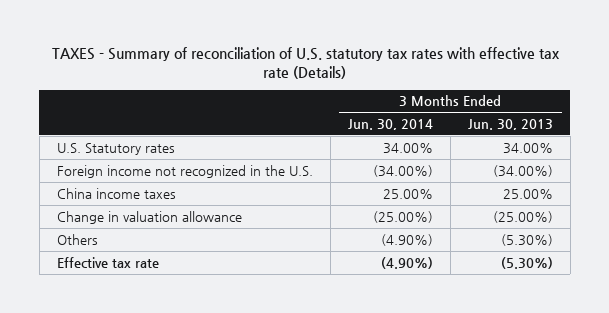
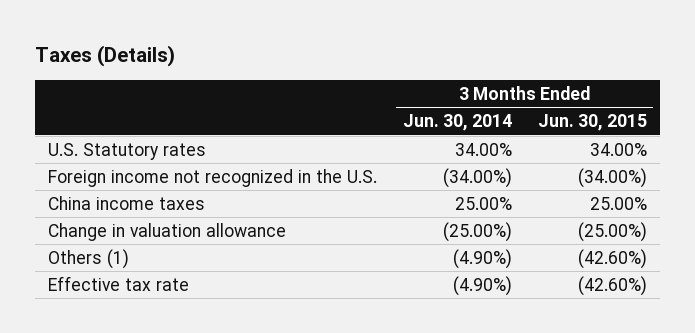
[51,47,560,80] TAXES - Summary of reconciliation of U.S. statutory tax rates with effective tax rate (Details) -> [34,45,175,68] Taxes (Details)
[467,118,553,130] Jun. 30, 2013 -> none
none -> [537,114,647,132] Jun. 30, 2015
[56,233,98,245] Others -> [47,248,129,269] Others (1)

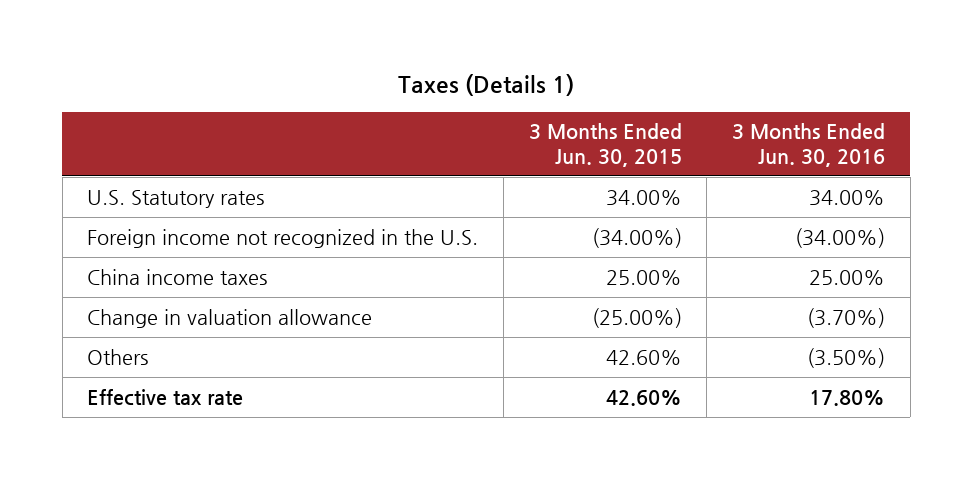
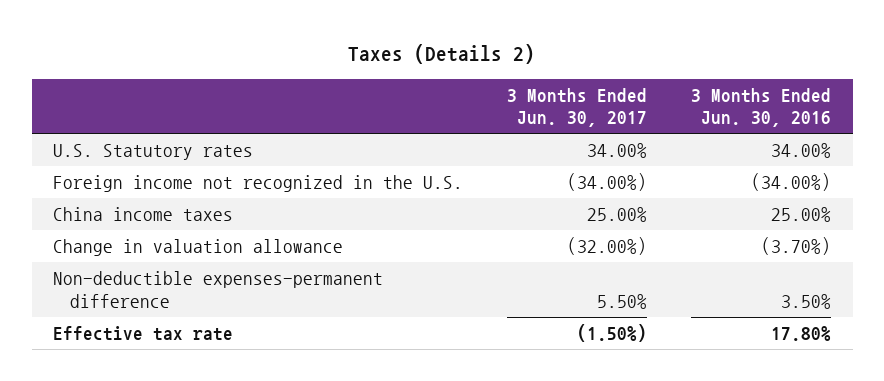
[398,74,575,97] Taxes (Details 1) -> [348,44,536,65] Taxes (Details 2)
[528,123,682,167] 3 Months Ended Jun. 30, 2015 -> none
none -> [507,87,648,128] 3 Months Ended Jun. 30, 2017
[87,348,149,365] Others -> none
none -> [53,270,384,308] Non-deductible expenses-permanent difference

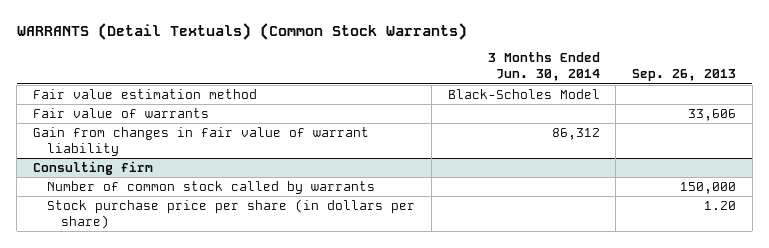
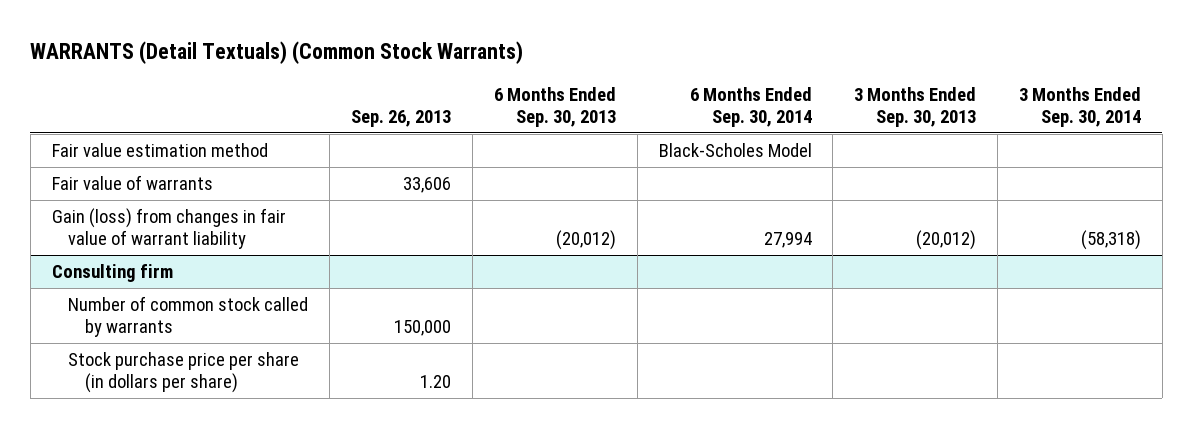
[487,52,600,82] 3 Months Ended Jun. 30, 2014 -> none
none -> [493,86,616,127] 6 Months Ended Sep. 30, 2013
none -> [689,86,812,127] 6 Months Ended Sep. 30, 2014
none -> [854,86,977,127] 3 Months Ended Sep. 30, 2013
none -> [1019,86,1142,127] 3 Months Ended Sep. 30, 2014
[32,126,369,156] Gain from changes in fair value of warrant liability -> [51,208,286,250] Gain (loss) from changes in fair value of warrant liability

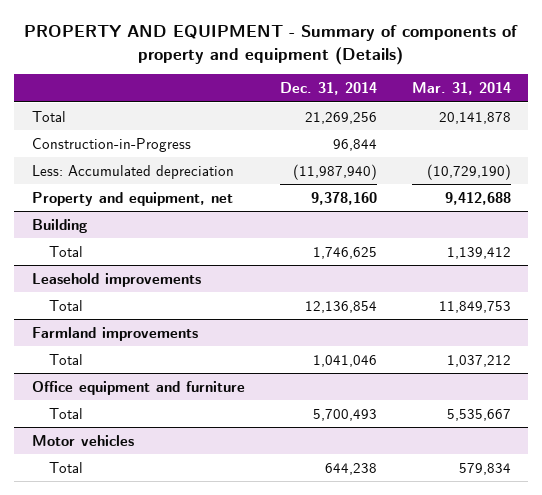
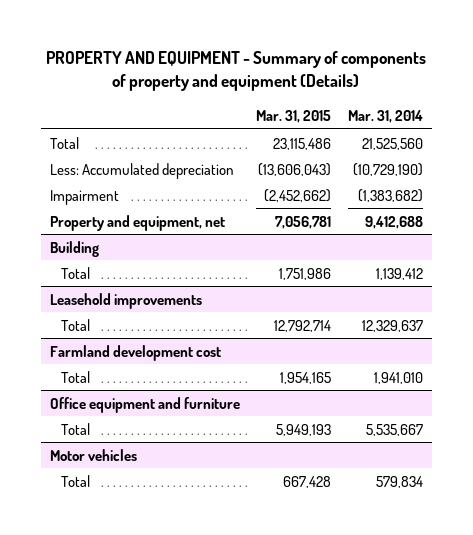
[279,81,377,95] Dec. 31, 2014 -> none
none -> [256,109,332,123] Mar. 31, 2015
[31,137,191,152] Construction-in-Progress -> none
[438,111,511,124] 20,141,878 -> [362,137,424,150] 21,525,560
none -> [49,189,119,205] Impairment
[438,300,511,313] 11,849,753 -> [362,319,424,332] 12,329,637
[31,326,198,341] Farmland improvements -> [49,344,221,361] Farmland development cost
[446,354,511,367] 1,037,212 -> [374,371,424,384] 1,941,010

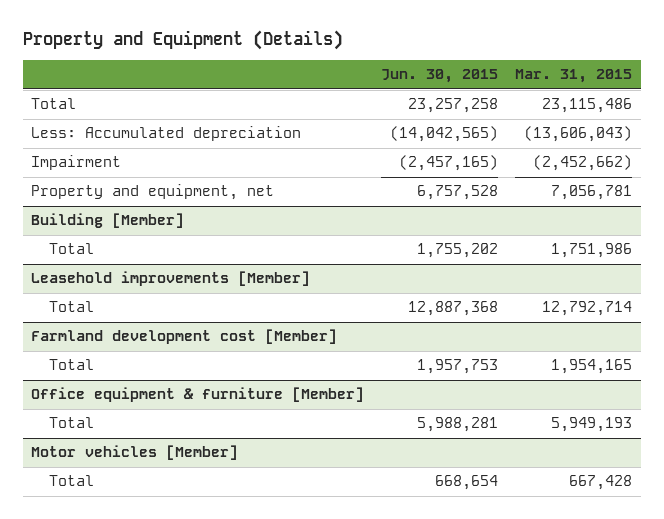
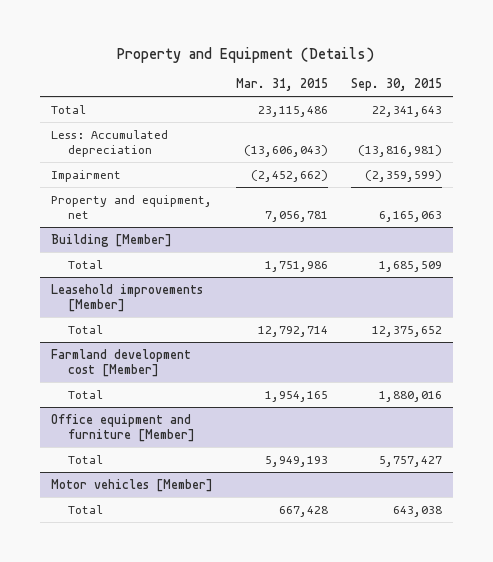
[381,69,499,84] Jun. 30, 2015 -> none
none -> [350,78,442,92] Sep. 30, 2015
[31,387,365,403] Office equipment & furniture [Member] -> [51,413,195,443] Office equipment and furniture [Member]

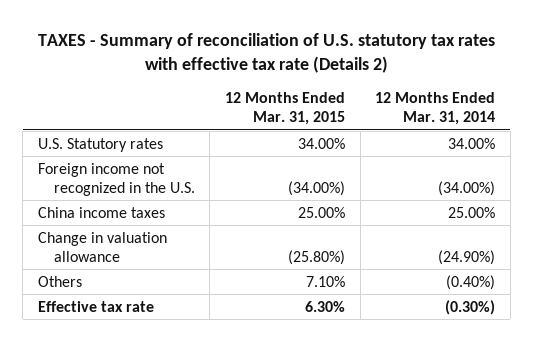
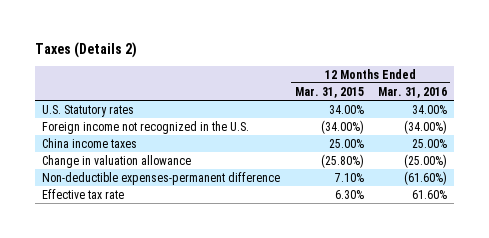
[37,33,495,74] TAXES - Summary of reconciliation of U.S. statutory tax rates with effective tax rate (Details 2) -> [35,41,138,58] Taxes (Details 2)
[375,91,496,126] 12 Months Ended Mar. 31, 2014 -> none
none -> [377,86,447,98] Mar. 31, 2016
[37,275,82,287] Others -> none
none -> [42,171,281,185] Non-deductible expenses-permanent difference

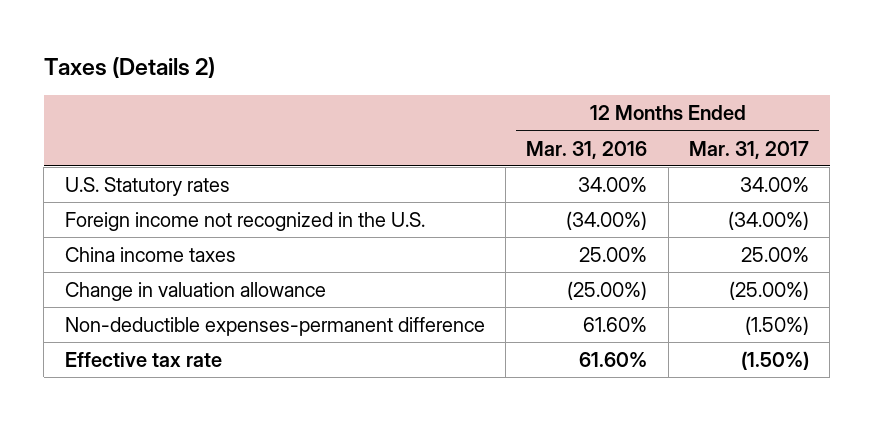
[294,86,364,98] Mar. 31, 2015 -> none
none -> [688,140,809,159] Mar. 31, 2017
[403,170,447,185] (61.60%) -> [583,317,648,333] 61.60%

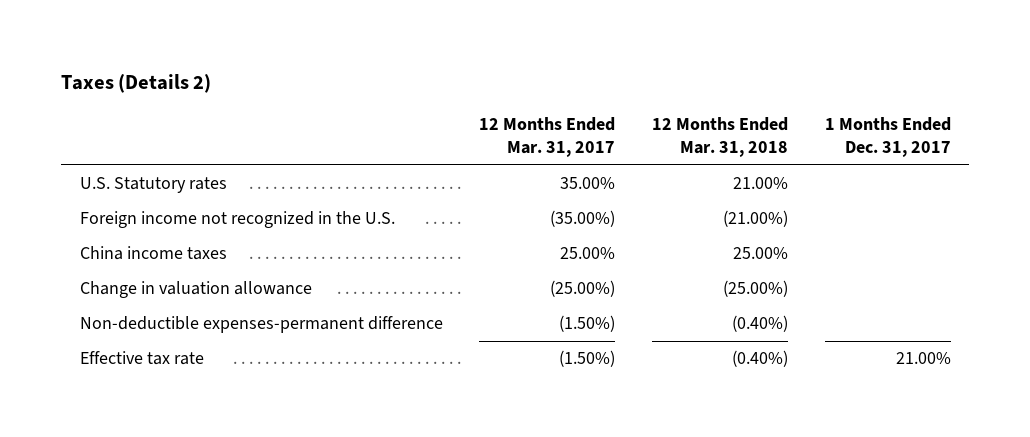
[526,140,648,159] Mar. 31, 2016 -> none
none -> [651,117,788,158] 12 Months Ended Mar. 31, 2018
none -> [824,117,951,158] 1 Months Ended Dec. 31, 2017
[739,177,809,193] 34.00% -> [560,177,616,190] 35.00%
[727,211,809,231] (34.00%) -> [550,210,616,228] (35.00%)

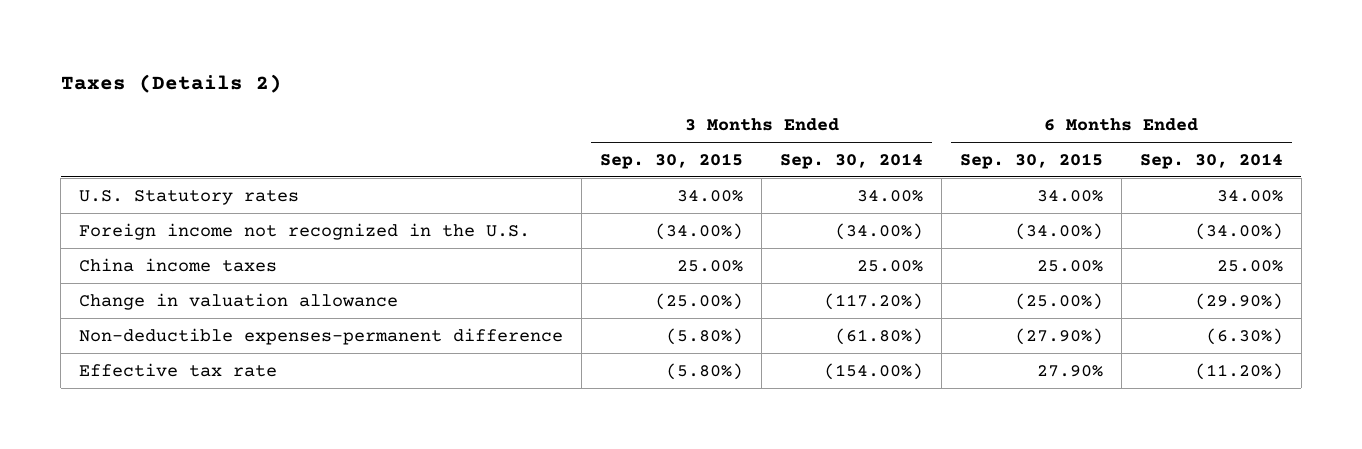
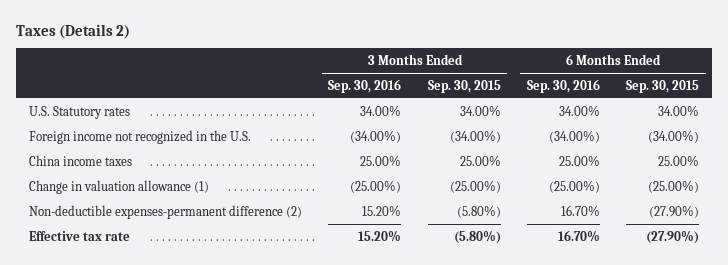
[779,152,923,169] Sep. 30, 2014 -> none
[1139,152,1283,169] Sep. 30, 2014 -> none
none -> [328,78,402,93] Sep. 30, 2016
none -> [527,78,601,93] Sep. 30, 2016
[79,292,399,310] Change in valuation allowance -> [29,179,210,194] Change in valuation allowance (1)
[79,327,564,345] Non-deductible expenses-permanent difference -> [29,204,303,219] Non-deductible expenses-permanent difference (2)
[1036,364,1103,377] 27.90% -> [646,229,700,244] (27.90%)

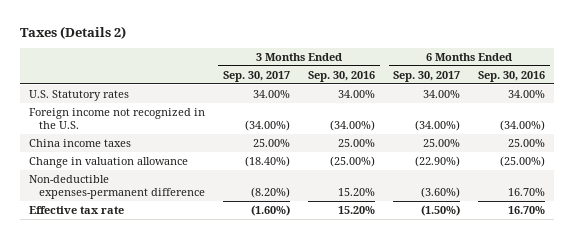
[427,79,501,93] Sep. 30, 2015 -> none
[626,79,700,93] Sep. 30, 2015 -> none
none -> [222,70,290,82] Sep. 30, 2017
none -> [393,70,461,82] Sep. 30, 2017
[29,179,210,194] Change in valuation allowance (1) -> [28,156,188,168] Change in valuation allowance
[29,204,303,219] Non-deductible expenses-permanent difference (2) -> [28,174,205,200] Non-deductible expenses-permanent difference

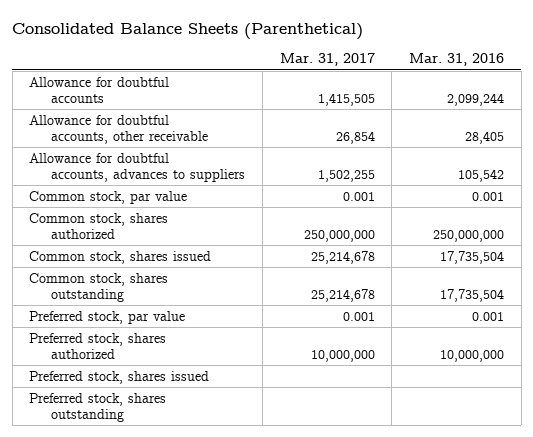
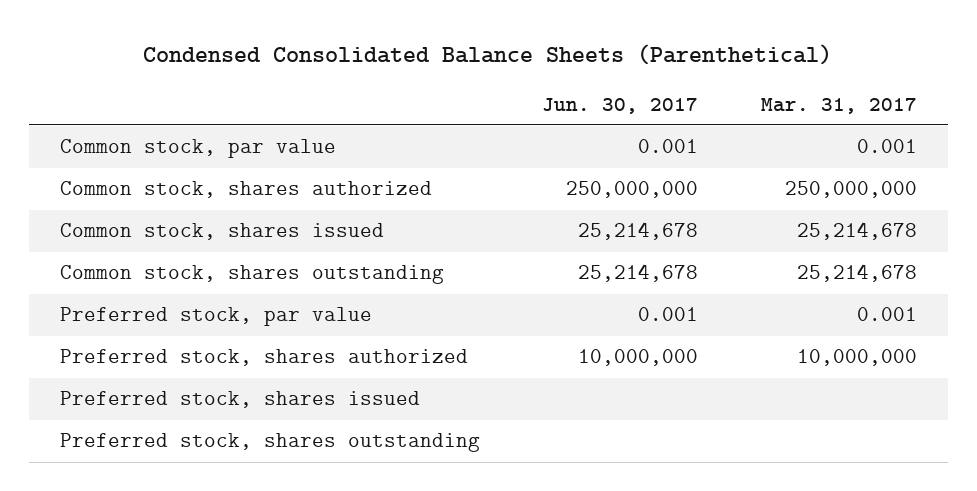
[12,22,364,40] Consolidated Balance Sheets (Parenthetical) -> [143,43,833,65] Condensed Consolidated Balance Sheets (Parenthetical)
[408,53,504,67] Mar. 31, 2016 -> none
none -> [542,97,699,114] Jun. 30, 2017
[29,76,170,103] Allowance for doubtful accounts -> none
[29,114,209,144] Allowance for doubtful accounts, other receivable -> none
[29,152,246,182] Allowance for doubtful accounts, advances to suppliers -> none

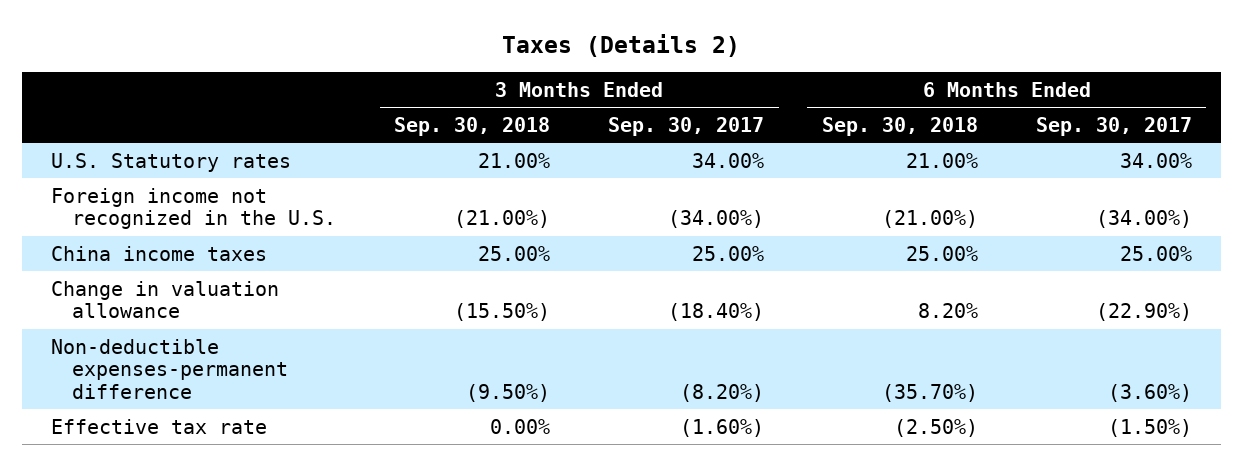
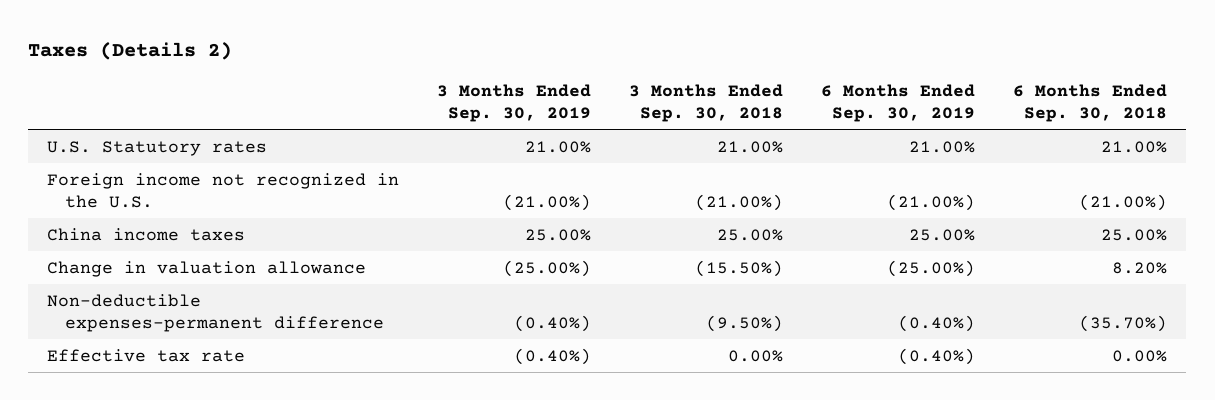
[608,117,765,137] Sep. 30, 2017 -> none
[1035,117,1192,137] Sep. 30, 2017 -> none
none -> [437,83,592,122] 3 Months Ended Sep. 30, 2019
none -> [821,83,976,122] 6 Months Ended Sep. 30, 2019
[893,418,978,437] (2.50%) -> [1112,349,1168,362] 0.00%

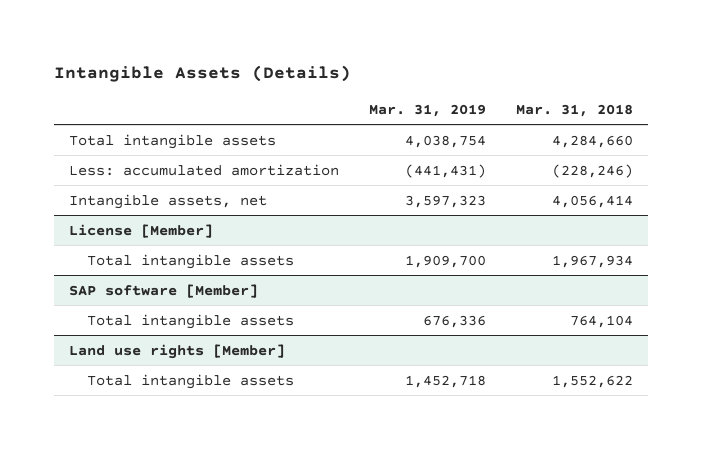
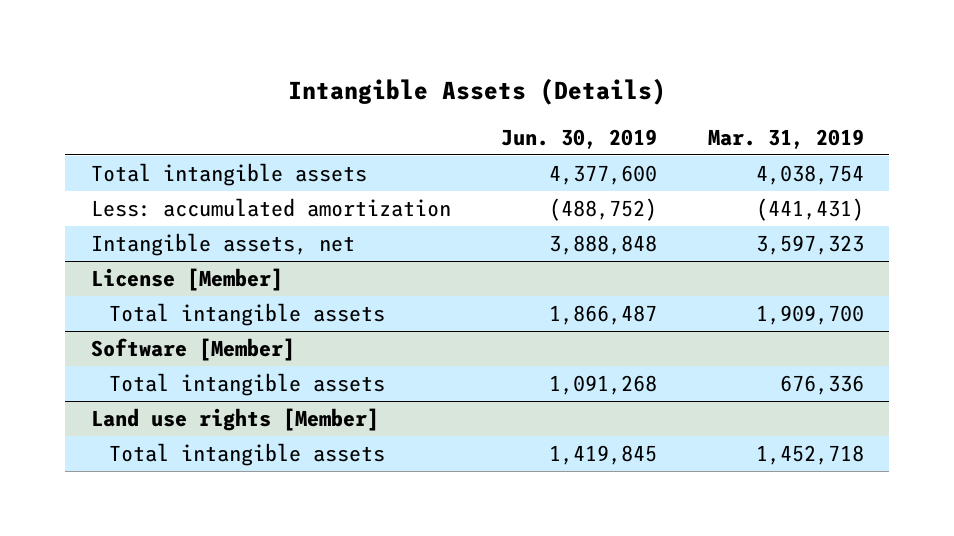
[515,103,633,117] Mar. 31, 2018 -> none
none -> [501,128,658,149] Jun. 30, 2019
[68,283,258,298] SAP software [Member] -> [90,337,295,361] Software [Member]

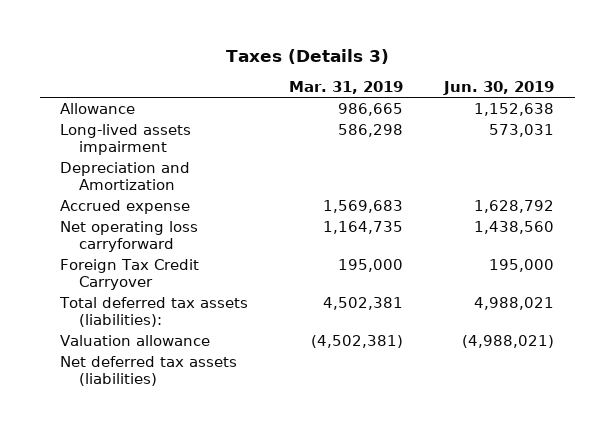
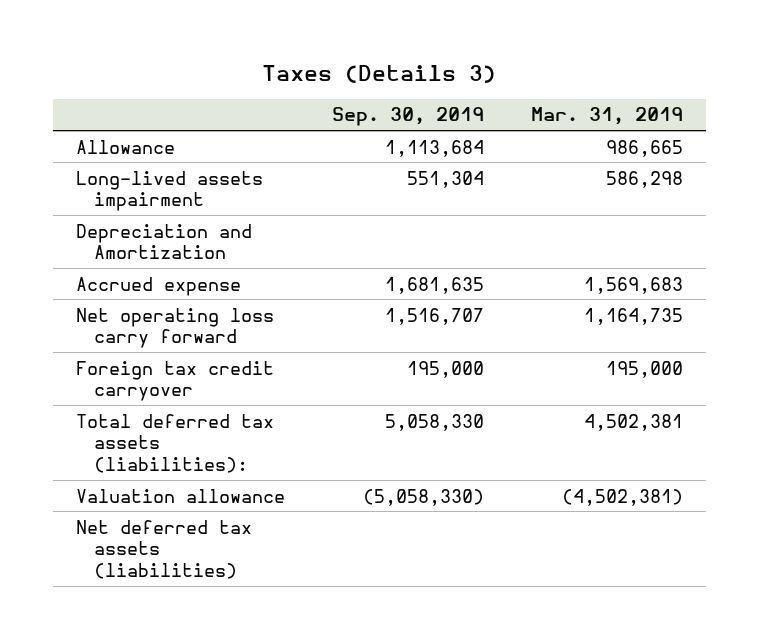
[443,80,555,95] Jun. 30, 2019 -> none
none -> [331,107,484,127] Sep. 30, 2019
[60,220,199,252] Net operating loss carryforward -> [76,307,275,349] Net operating loss carry forward
[60,258,200,290] Foreign Tax Credit Carryover -> [76,360,275,402] Foreign tax credit carryover

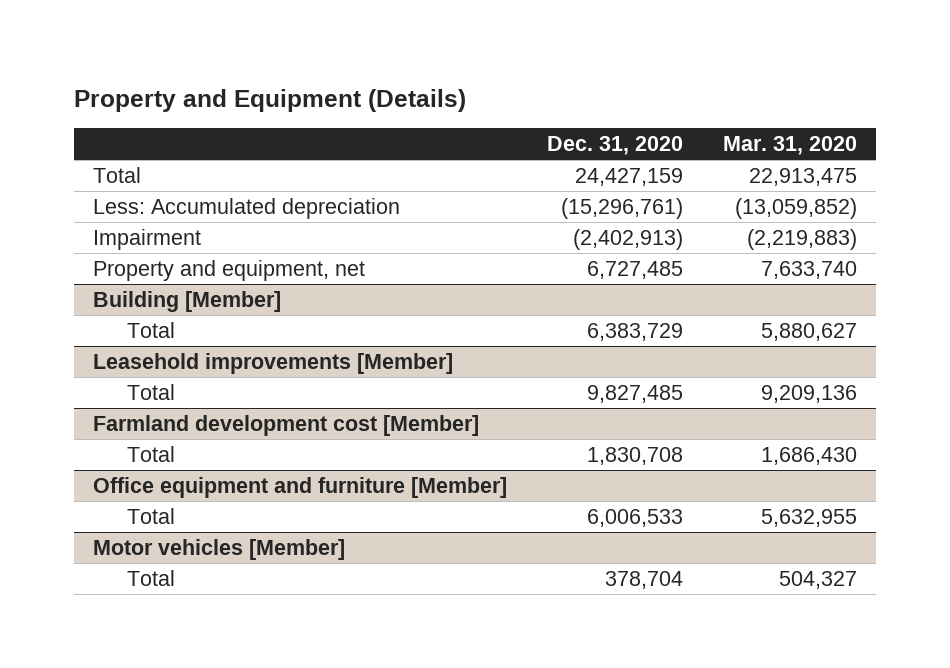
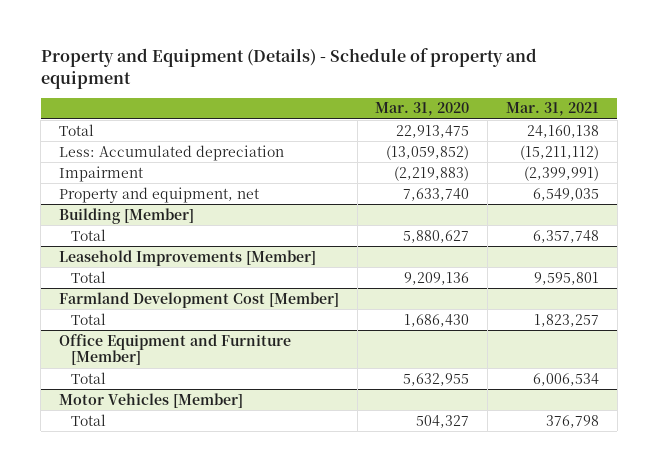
[73,88,466,112] Property and Equipment (Details) -> [40,48,537,89] Property and Equipment (Details) - Schedule of property and equipment
[547,135,684,155] Dec. 31, 2020 -> none
none -> [505,102,599,117] Mar. 31, 2021
[93,352,454,374] Leasehold improvements [Member] -> [58,249,316,266] Leasehold Improvements [Member]
[93,414,480,436] Farmland development cost [Member] -> [58,291,339,308] Farmland Development Cost [Member]
[93,476,508,498] Office equipment and furniture [Member] -> [58,333,291,366] Office Equipment and Furniture [Member]
[93,538,346,560] Motor vehicles [Member] -> [58,392,243,408] Motor Vehicles [Member]

